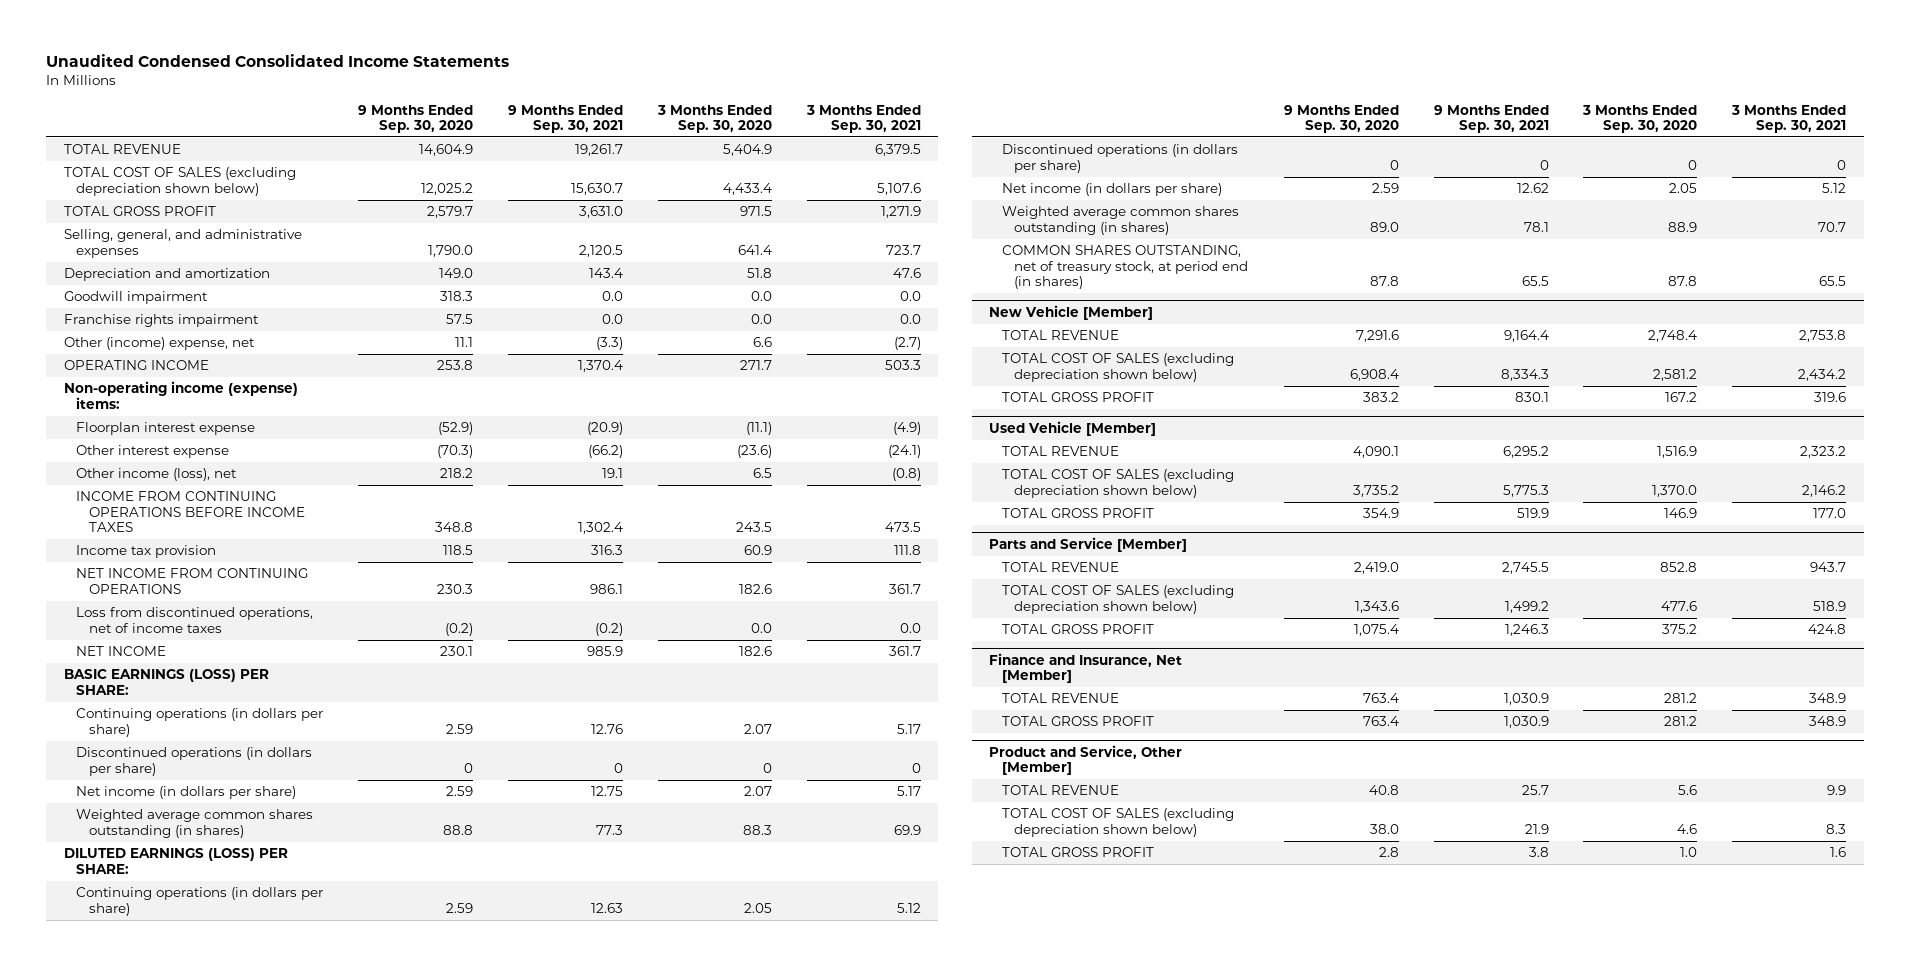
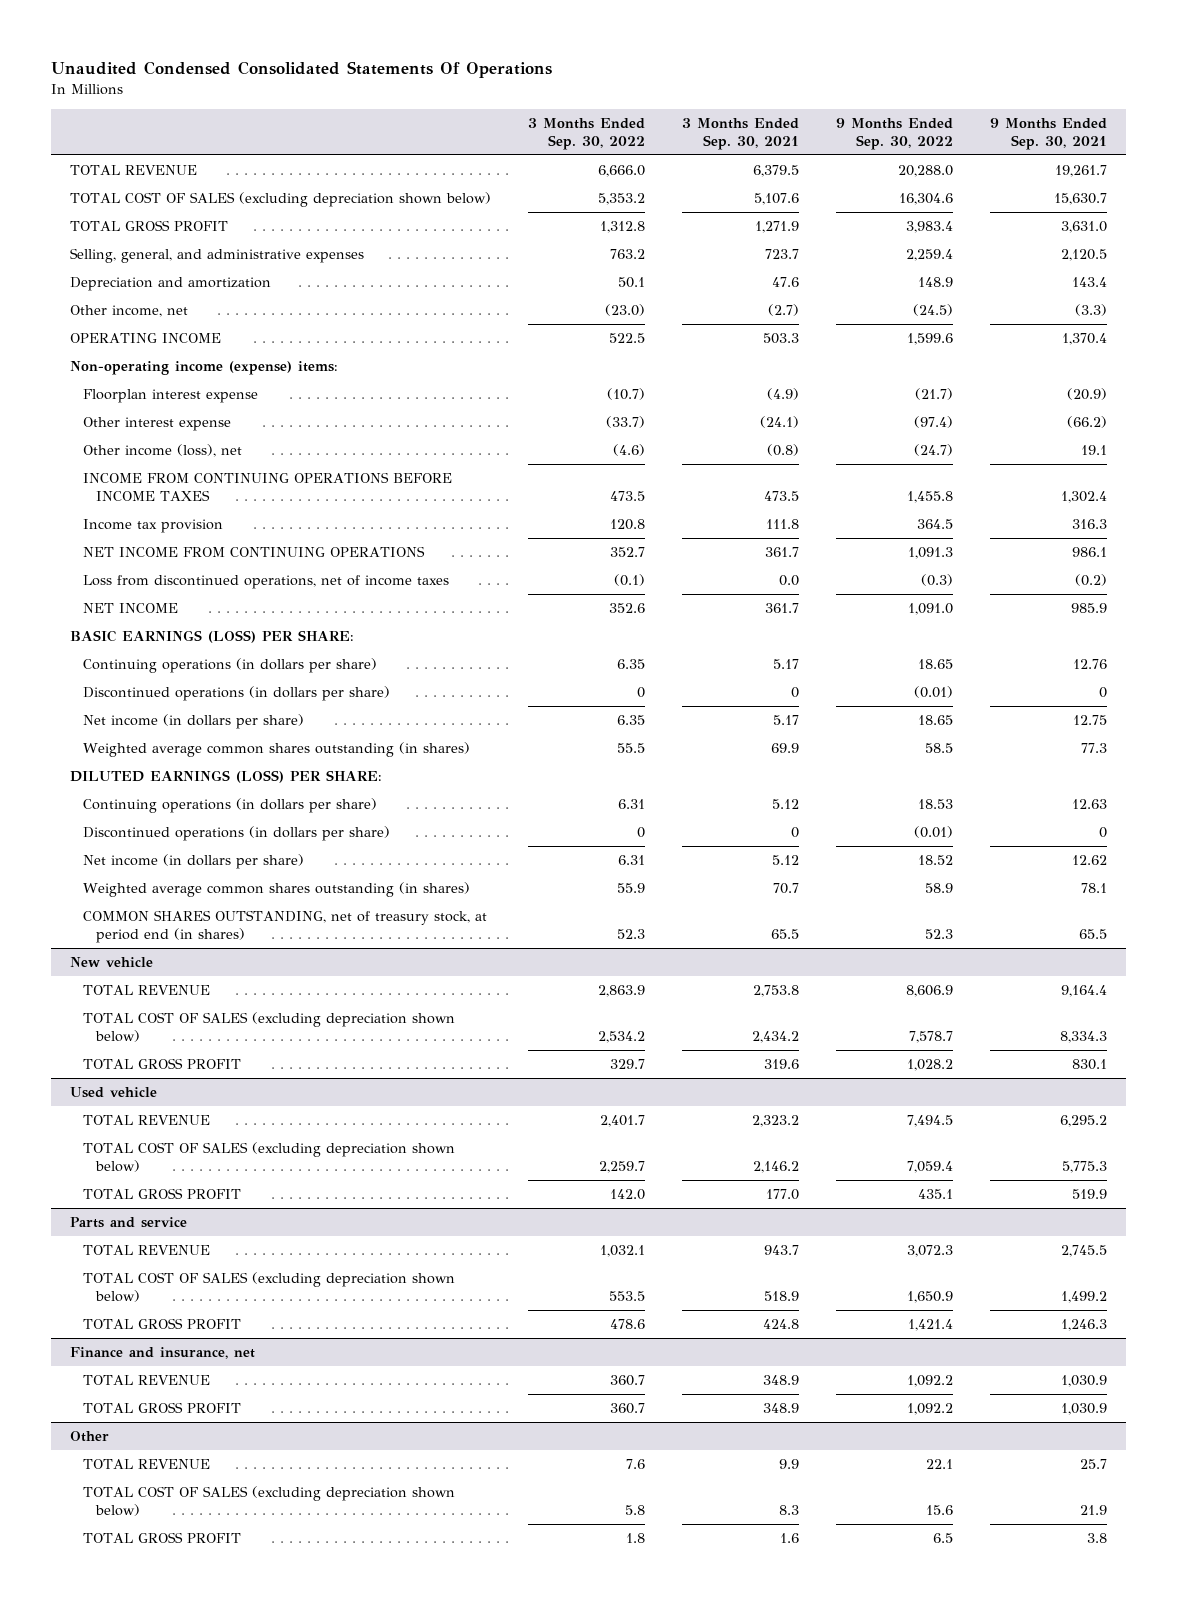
[46,53,510,67] Unaudited Condensed Consolidated Income Statements -> [51,60,553,78] Unaudited Condensed Consolidated Statements Of Operations
[358,104,474,133] 9 Months Ended Sep. 30, 2020 -> none
[657,104,773,133] 3 Months Ended Sep. 30, 2020 -> none
none -> [527,117,645,150] 3 Months Ended Sep. 30, 2022
none -> [835,117,953,150] 9 Months Ended Sep. 30, 2022
[63,291,208,305] Goodwill impairment -> none
[63,314,259,328] Franchise rights impairment -> none
[63,337,255,351] Other (income) expense, net -> [69,305,188,318] Other income, net
[989,305,1154,321] New Vehicle [Member] -> [69,957,153,968] New vehicle
[989,421,1157,437] Used Vehicle [Member] -> [69,1087,157,1099] Used vehicle
[989,537,1188,553] Parts and Service [Member] -> [69,1217,187,1229] Parts and service
[989,653,1183,684] Finance and Insurance, Net [Member] -> [69,1347,255,1360] Finance and insurance, net
[989,745,1183,776] Product and Service, Other [Member] -> [69,1431,109,1443] Other

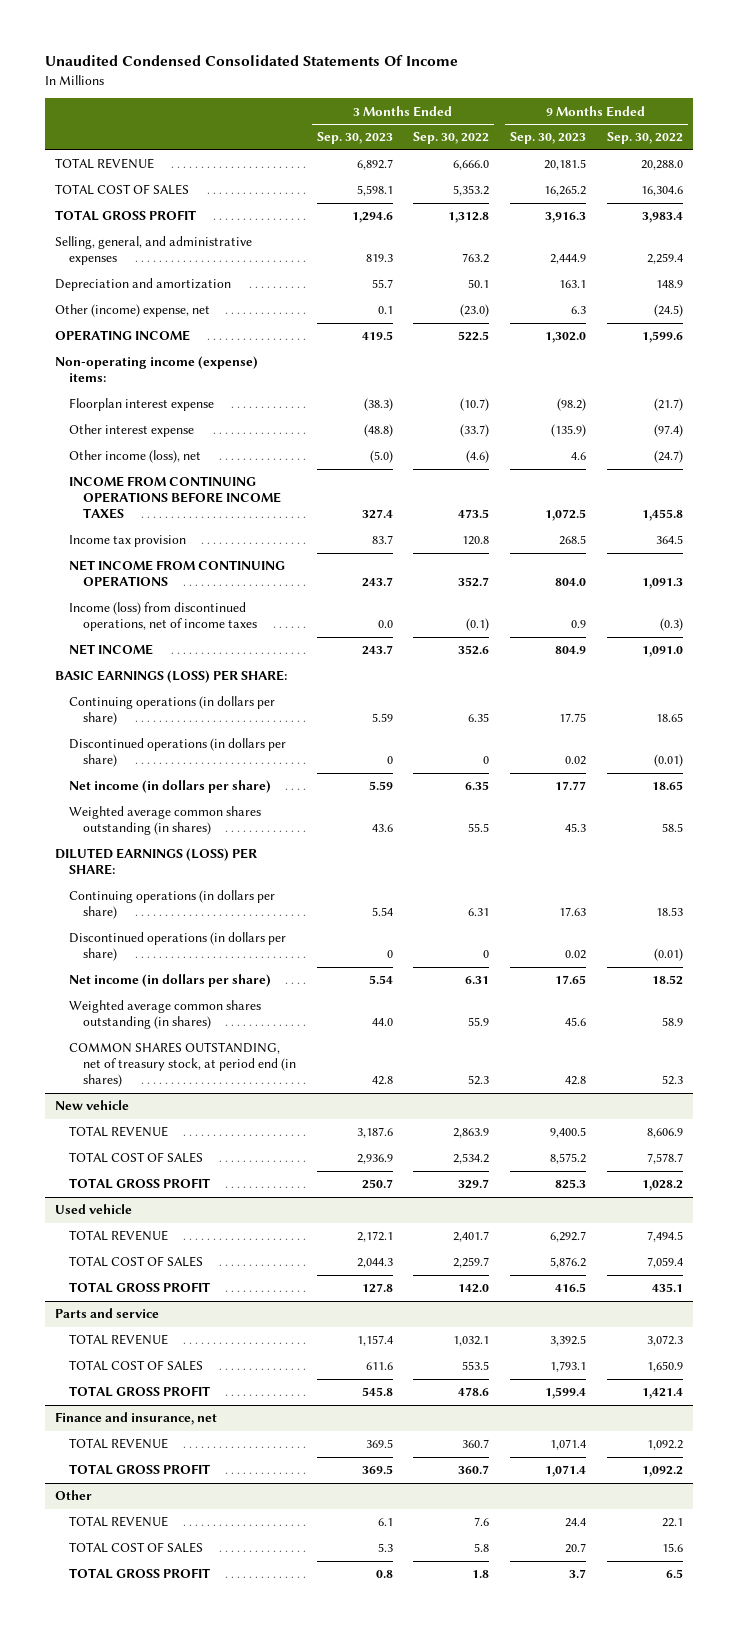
[51,60,553,78] Unaudited Condensed Consolidated Statements Of Operations -> [44,55,458,67] Unaudited Condensed Consolidated Statements Of Income
[681,117,799,150] 3 Months Ended Sep. 30, 2021 -> none
[990,117,1108,150] 9 Months Ended Sep. 30, 2021 -> none
none -> [316,132,393,145] Sep. 30, 2023
none -> [509,132,586,145] Sep. 30, 2023
[69,192,491,208] TOTAL COST OF SALES (excluding depreciation shown below) -> [55,184,190,196] TOTAL COST OF SALES
[69,305,188,318] Other income, net -> [55,304,211,318] Other (income) expense, net
[82,575,449,590] Loss from discontinued operations, net of income taxes -> [69,602,258,632] Income (loss) from discontinued operations, net of income taxes
[82,1012,455,1043] TOTAL COST OF SALES (excluding depreciation shown below) -> [69,1152,204,1164] TOTAL COST OF SALES
[82,1142,455,1173] TOTAL COST OF SALES (excluding depreciation shown below) -> [69,1256,204,1268] TOTAL COST OF SALES
[82,1272,455,1303] TOTAL COST OF SALES (excluding depreciation shown below) -> [69,1360,204,1372] TOTAL COST OF SALES
[82,1486,455,1517] TOTAL COST OF SALES (excluding depreciation shown below) -> [69,1542,204,1554] TOTAL COST OF SALES

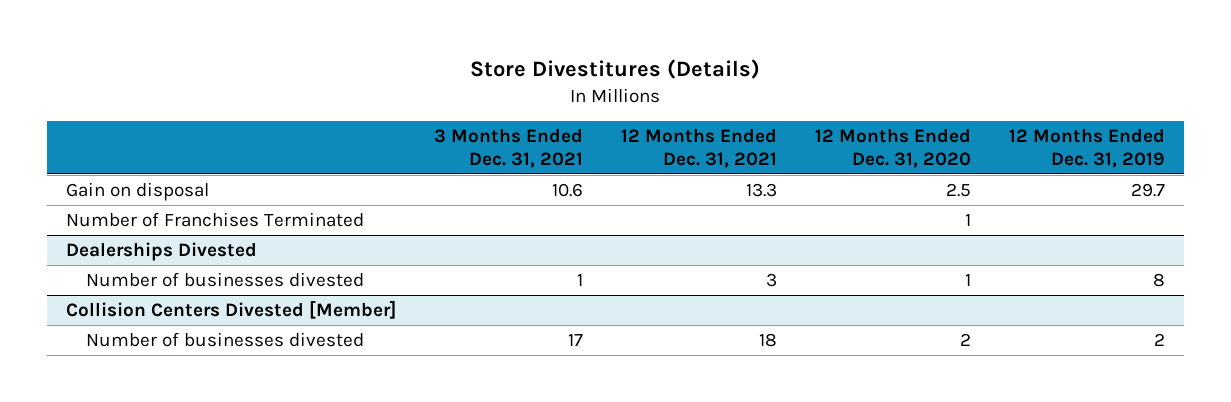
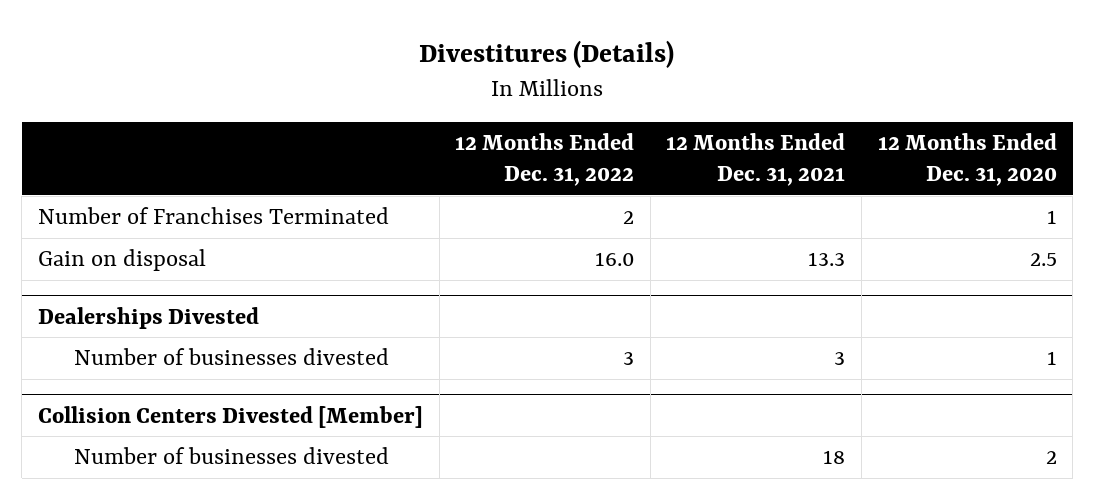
[470,59,761,80] Store Divestitures (Details) -> [419,39,675,68] Divestitures (Details)
[433,128,583,168] 3 Months Ended Dec. 31, 2021 -> none
[1009,128,1166,168] 12 Months Ended Dec. 31, 2019 -> none
none -> [455,133,635,187] 12 Months Ended Dec. 31, 2022
[65,181,209,201] Gain on disposal -> [37,249,206,272] Gain on disposal

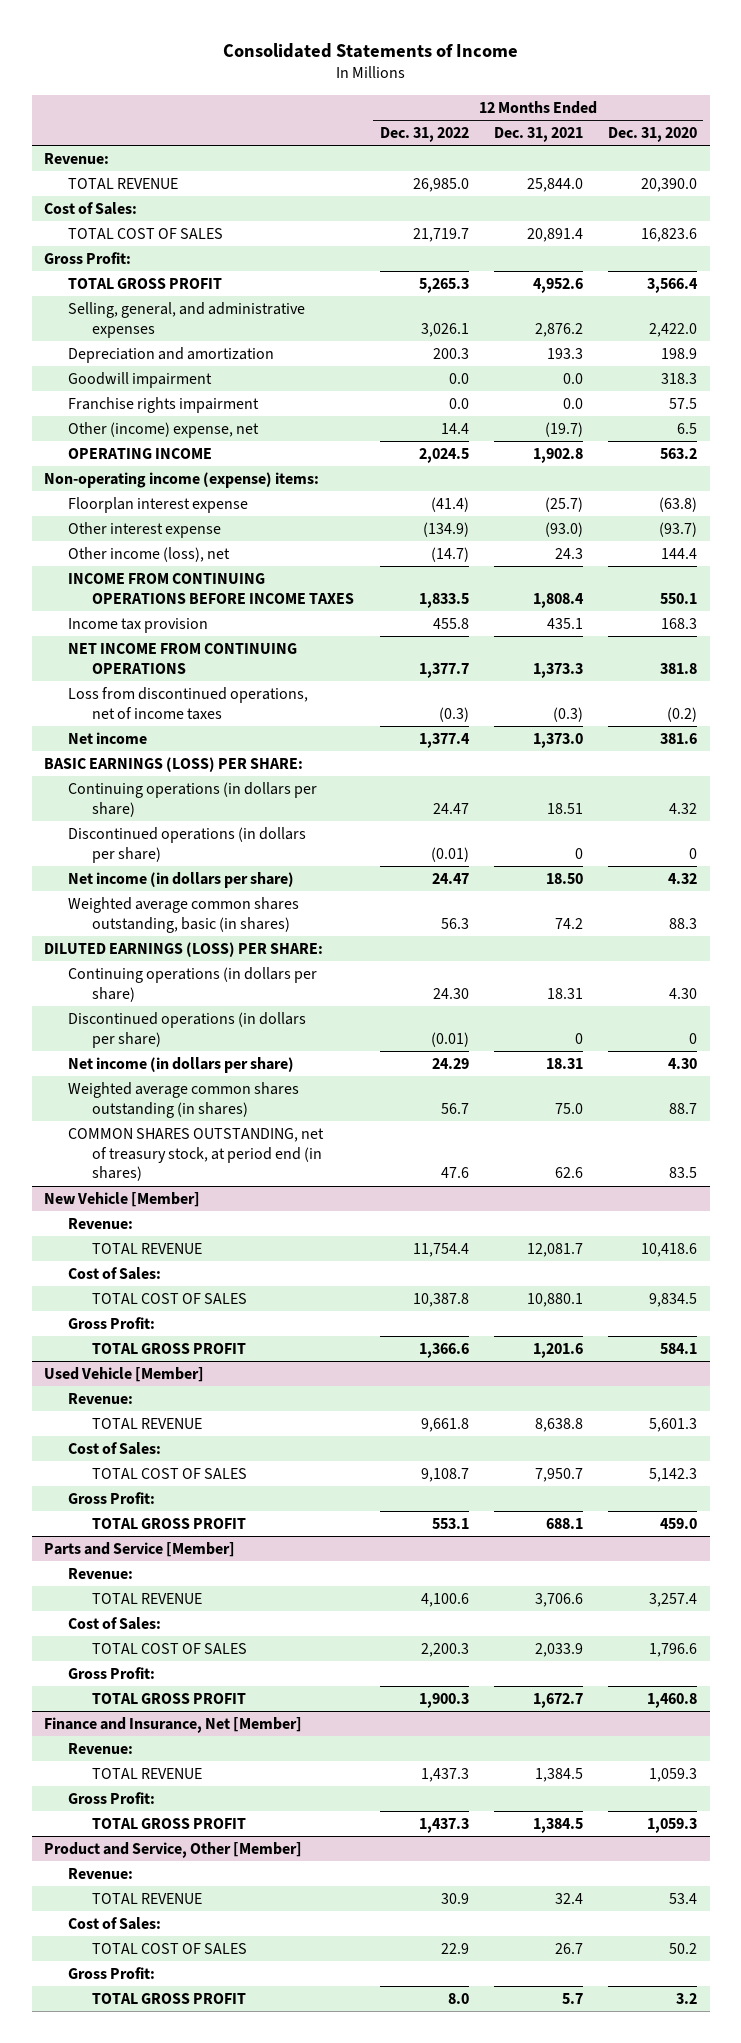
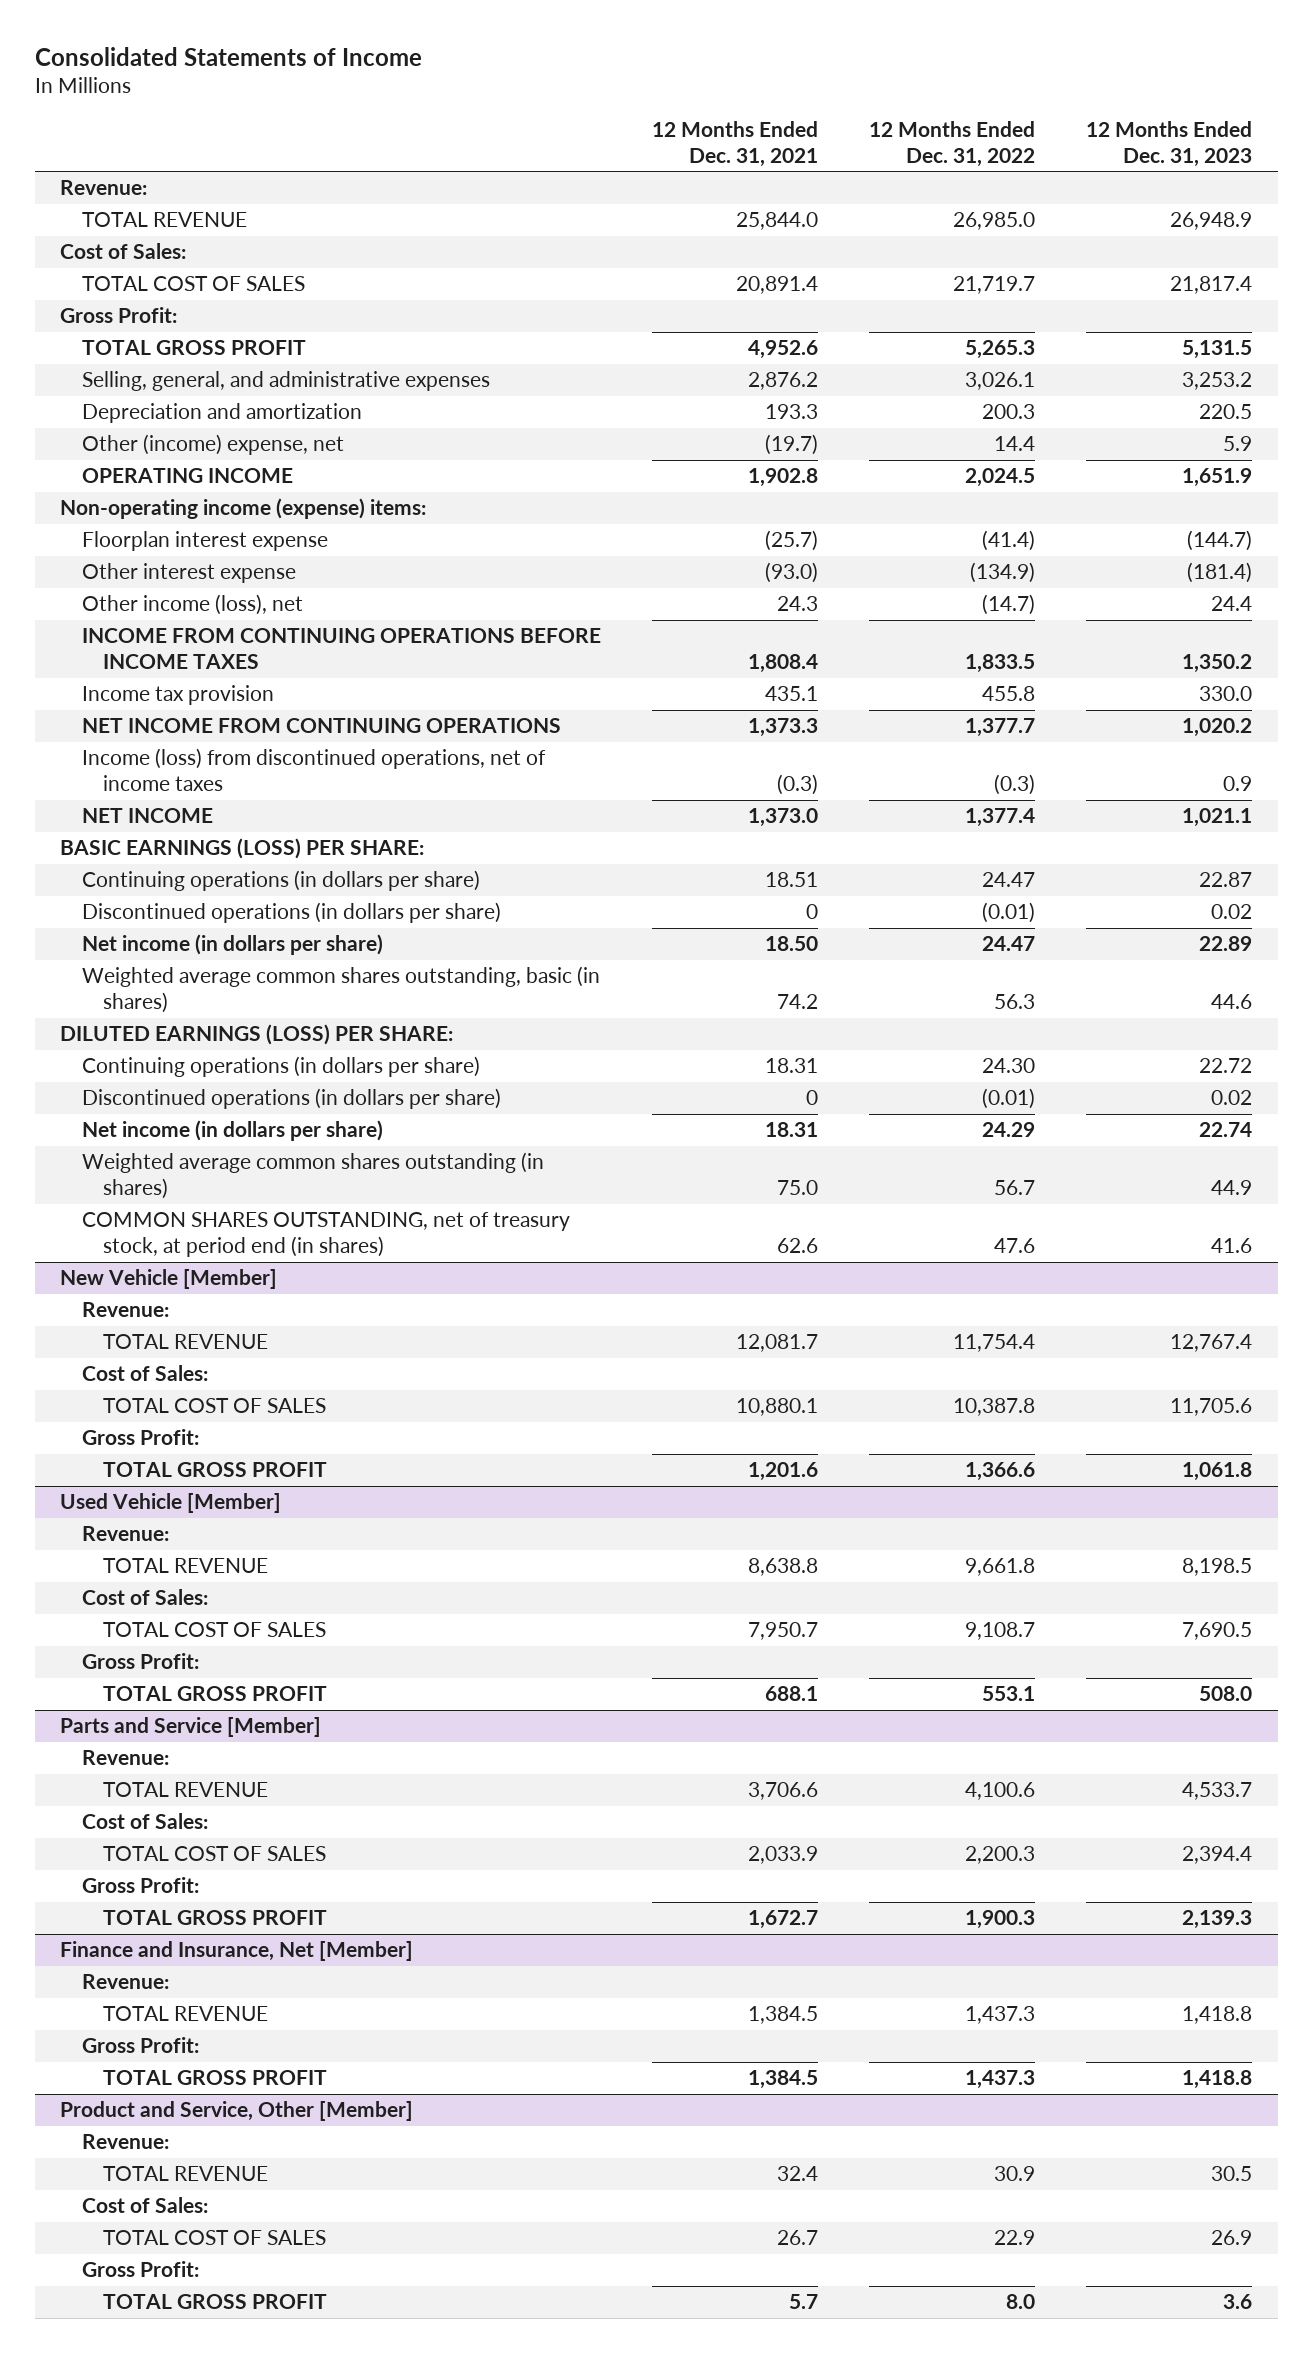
[608,127,698,143] Dec. 31, 2020 -> none
none -> [1086,120,1253,167] 12 Months Ended Dec. 31, 2023
[68,372,213,389] Goodwill impairment -> none
[68,397,260,414] Franchise rights impairment -> none
[68,687,309,720] Loss from discontinued operations, net of income taxes -> [81,748,546,792] Income (loss) from discontinued operations, net of income taxes
[68,732,148,745] Net income -> [81,808,213,824] NET INCOME

